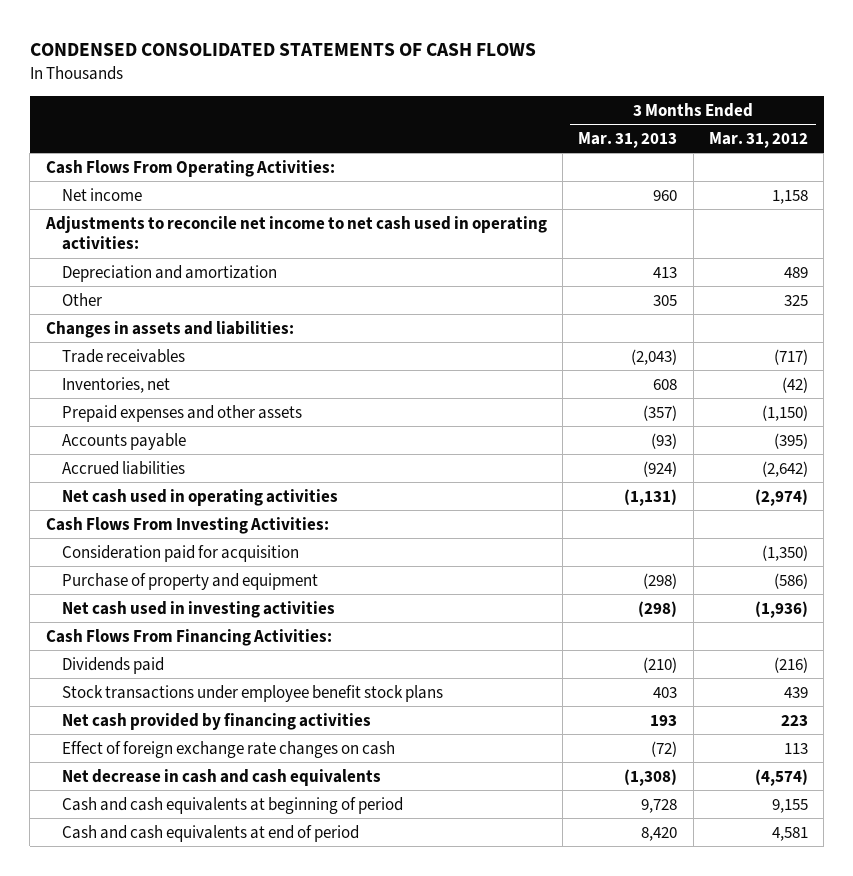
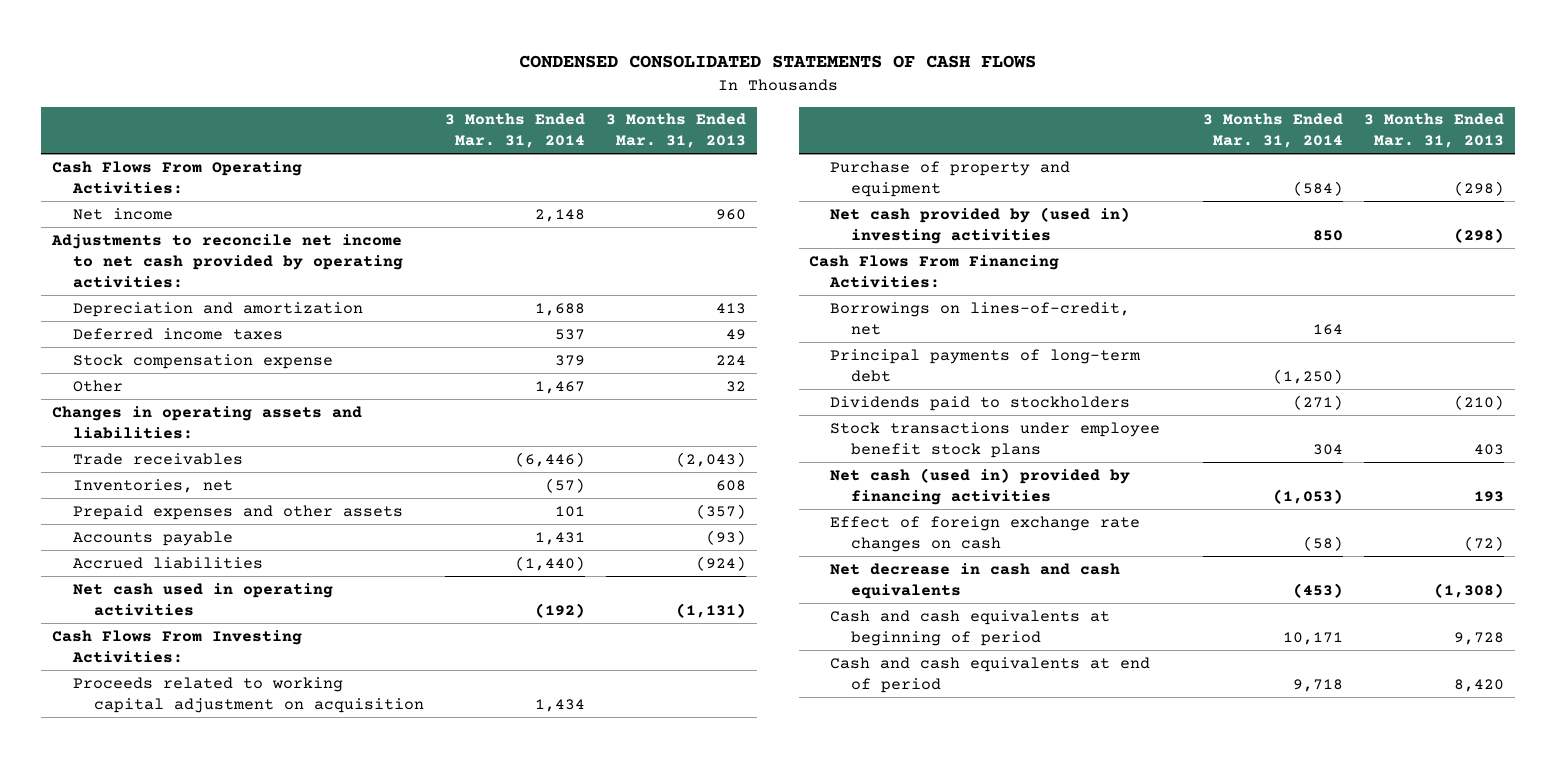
[708,131,808,148] Mar. 31, 2012 -> none
none -> [444,113,585,149] 3 Months Ended Mar. 31, 2014
[44,215,547,251] Adjustments to reconcile net income to net cash used in operating activities: -> [50,233,403,288] Adjustments to reconcile net income to net cash provided by operating activities:
none -> [72,327,283,340] Deferred income taxes
none -> [72,353,333,369] Stock compensation expense
[653,294,678,306] 305 -> [726,380,747,392] 32
[45,320,294,338] Changes in assets and liabilities: -> [51,405,362,439] Changes in operating assets and liabilities:
[61,544,299,562] Consideration paid for acquisition -> none
none -> [72,676,424,713] Proceeds related to working capital adjustment on acquisition
[61,600,335,618] Net cash used in investing activities -> [830,206,1131,244] Net cash provided by (used in) investing activities
none -> [830,301,1131,335] Borrowings on lines-of-credit, net
none -> [830,348,1142,382] Principal payments of long-term debt
[61,656,164,674] Dividends paid -> [830,395,1131,411] Dividends paid to stockholders
[61,712,371,730] Net cash provided by financing activities -> [830,467,1131,505] Net cash (used in) provided by financing activities

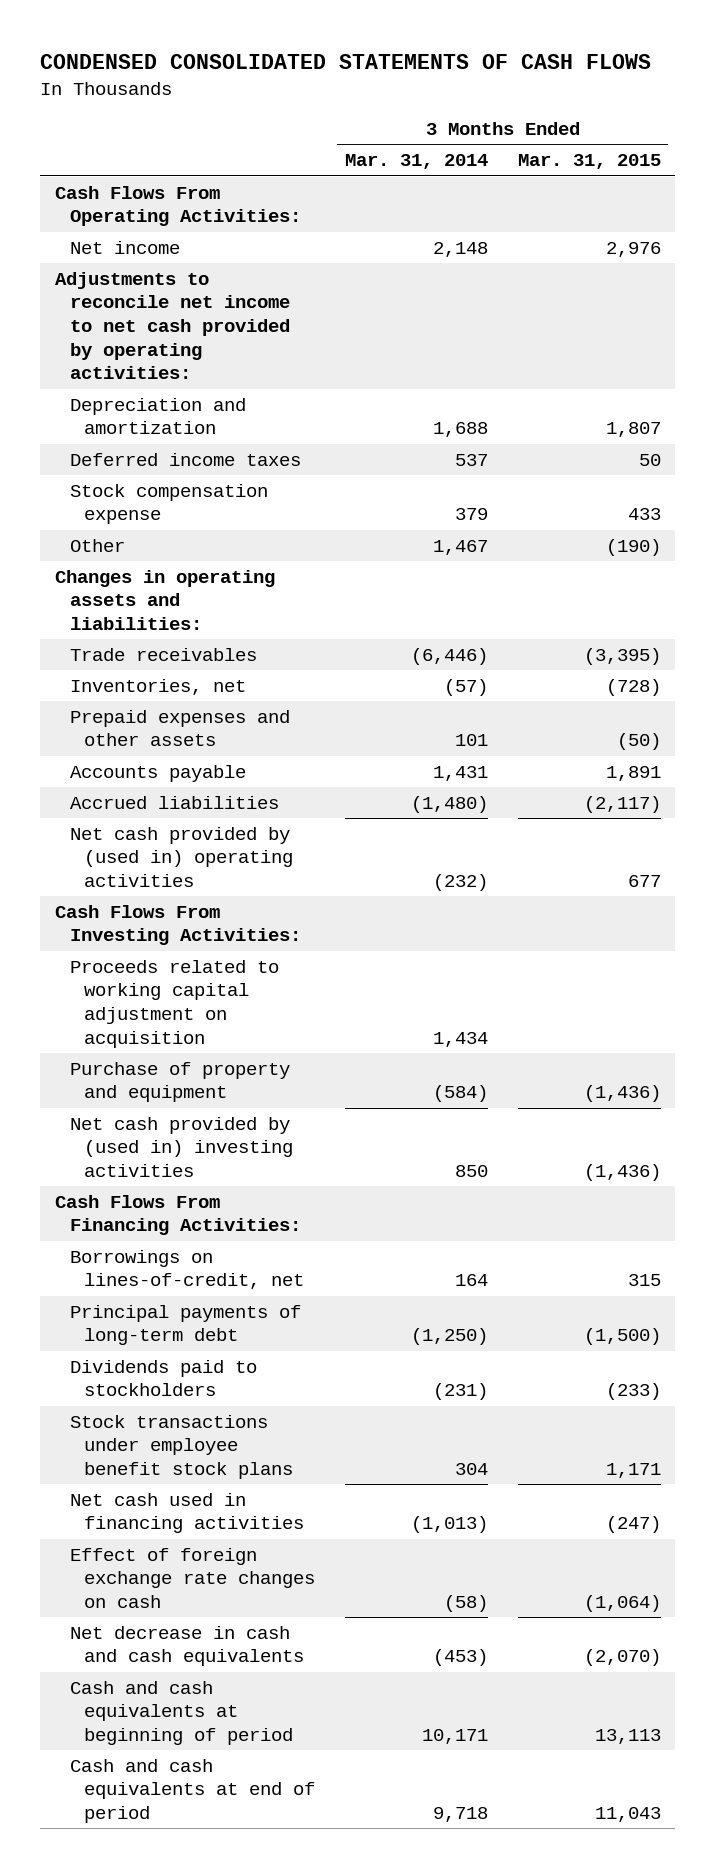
[606,113,747,149] 3 Months Ended Mar. 31, 2013 -> none
none -> [517,154,661,170] Mar. 31, 2015
[514,555,585,571] (1,440) -> [410,795,488,813] (1,480)
[72,582,333,616] Net cash used in operating activities -> [69,826,293,888] Net cash provided by (used in) operating activities
[534,602,585,618] (192) -> [432,874,488,892] (232)
[1292,394,1343,410] (271) -> [432,1383,488,1401] (231)
[830,467,1131,505] Net cash (used in) provided by financing activities -> [69,1492,304,1534] Net cash used in financing activities
[1272,488,1343,504] (1,053) -> [410,1516,488,1534] (1,013)

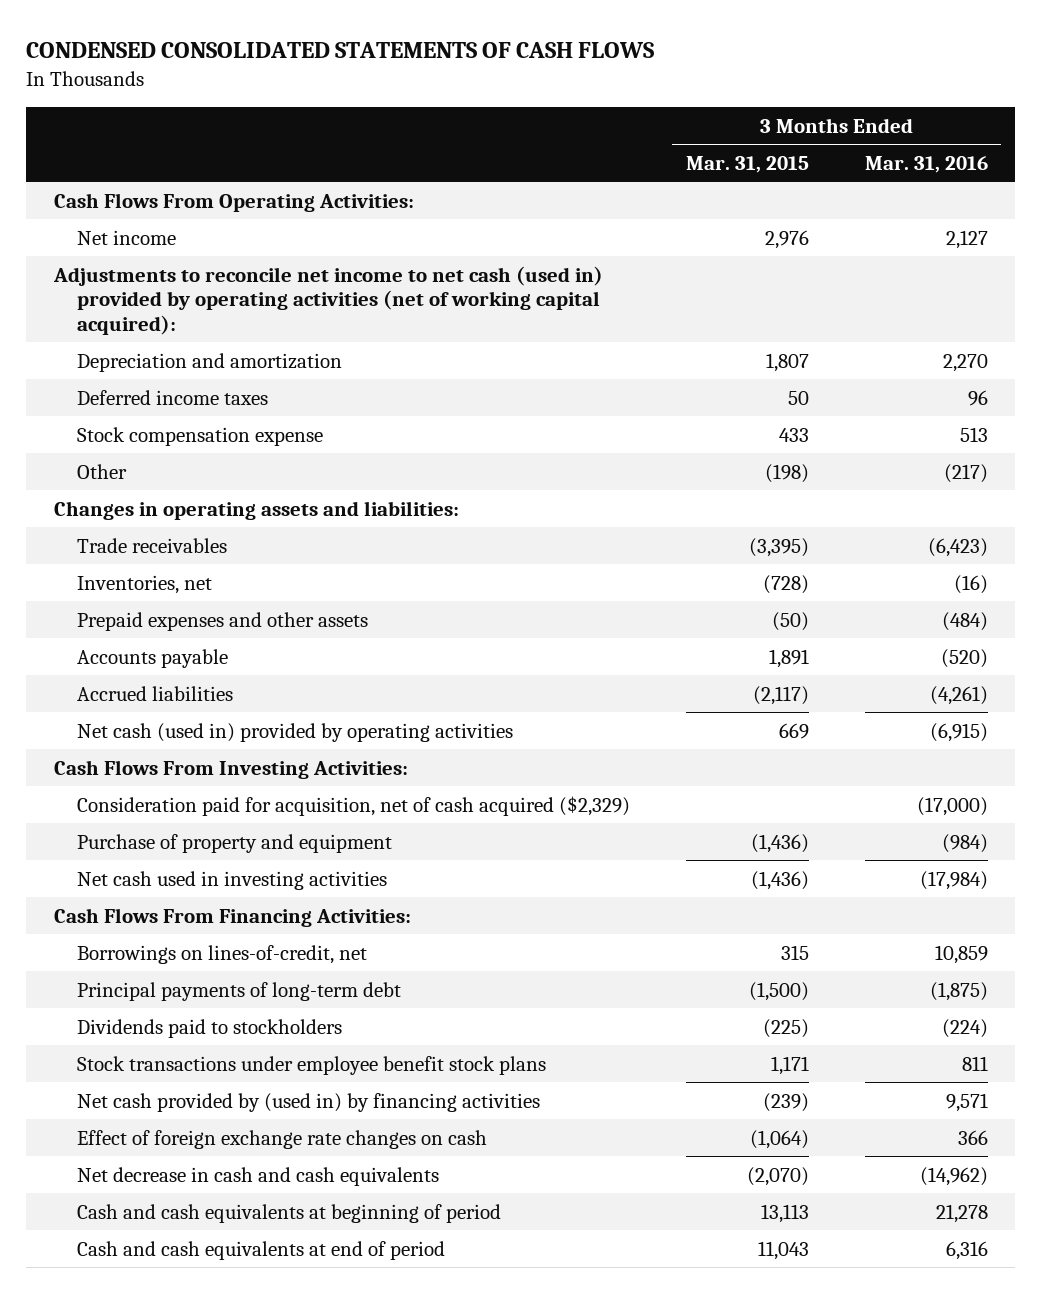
[344,154,488,170] Mar. 31, 2014 -> none
none -> [864,155,988,173] Mar. 31, 2016
[55,271,290,380] Adjustments to reconcile net income to net cash provided by operating activities: -> [52,265,603,335] Adjustments to reconcile net income to net cash (used in) provided by operating activities (net of working capital acquired):
[605,538,661,556] (190) -> [764,463,809,483] (198)
[69,826,293,888] Net cash provided by (used in) operating activities -> [76,722,513,742] Net cash (used in) provided by operating activities
[627,875,661,888] 677 -> [778,722,809,739] 669
[69,959,279,1048] Proceeds related to working capital adjustment on acquisition -> none
none -> [76,795,630,816] Consideration paid for acquisition, net of cash acquired ($2,329)
[69,1116,293,1178] Net cash provided by (used in) investing activities -> [76,870,387,890] Net cash used in investing activities
[605,1383,661,1401] (233) -> [762,1018,809,1038] (225)
[69,1492,304,1534] Net cash used in financing activities -> [76,1092,540,1112] Net cash provided by (used in) by financing activities
[605,1516,661,1534] (247) -> [762,1092,809,1112] (239)

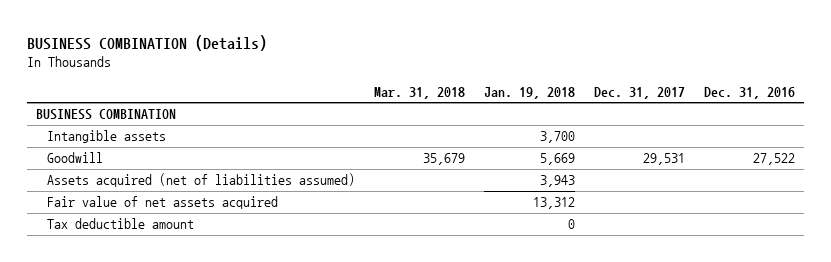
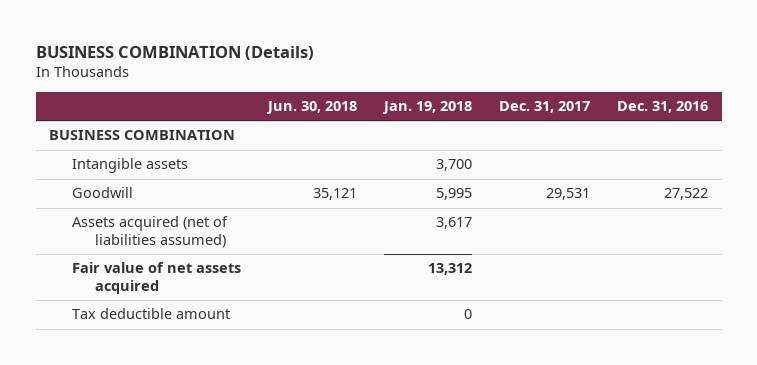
[373,86,465,99] Mar. 31, 2018 -> none
none -> [266,101,358,115] Jun. 30, 2018
[539,153,575,166] 5,669 -> [436,188,473,201] 5,995
[539,175,575,188] 3,943 -> [436,217,473,230] 3,617

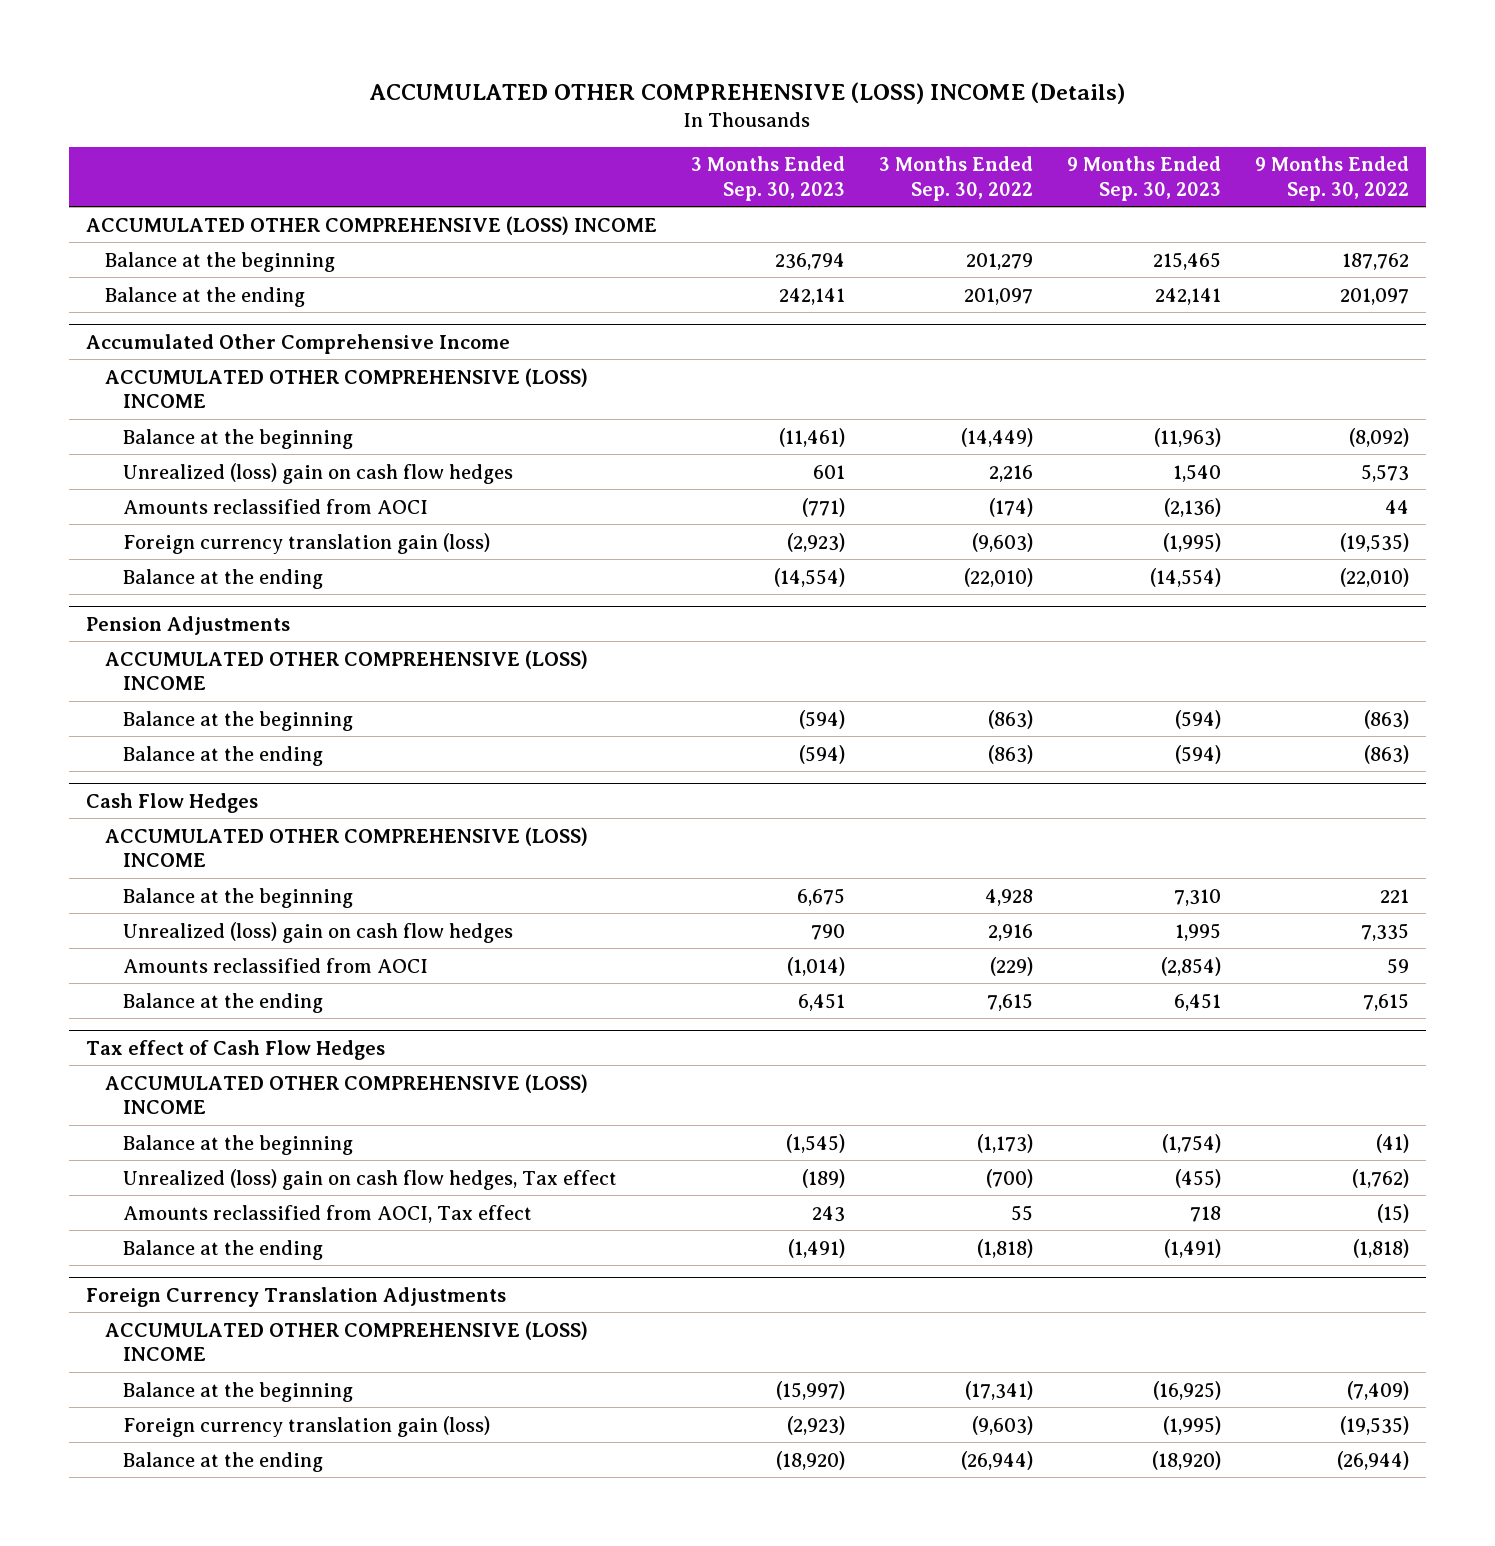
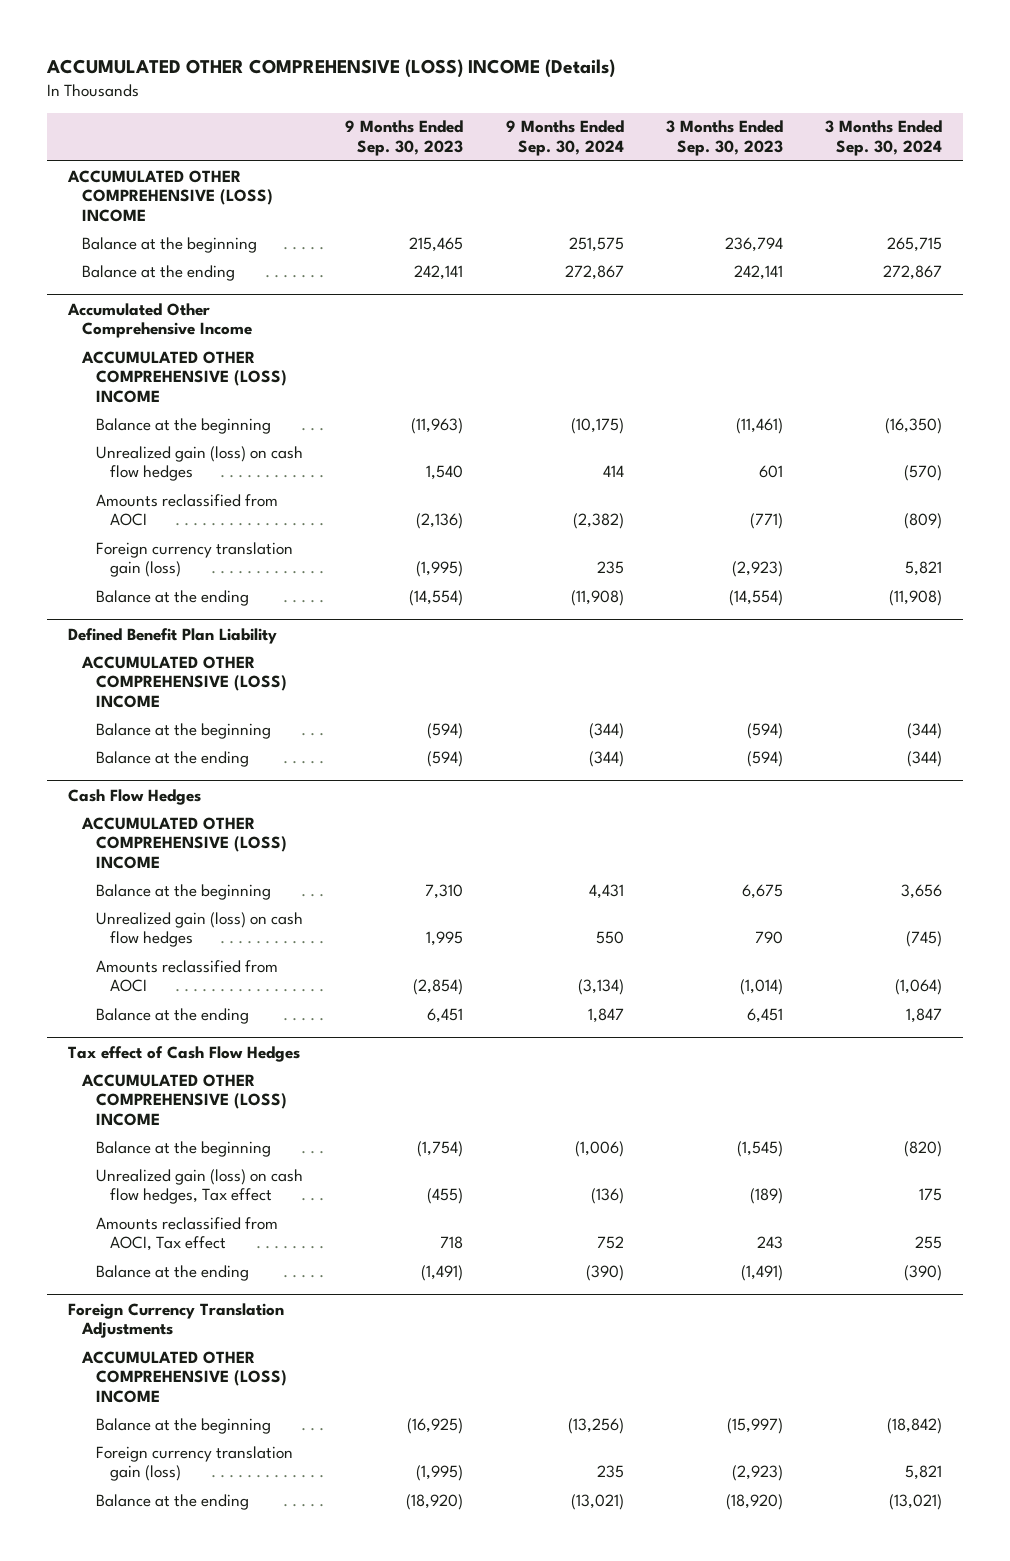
[878,156,1033,201] 3 Months Ended Sep. 30, 2022 -> none
[1254,156,1409,201] 9 Months Ended Sep. 30, 2022 -> none
none -> [505,120,624,157] 9 Months Ended Sep. 30, 2024
none -> [825,120,943,157] 3 Months Ended Sep. 30, 2024
[123,462,514,484] Unrealized (loss) gain on cash flow hedges -> [96,445,304,482] Unrealized gain (loss) on cash flow hedges
[85,615,290,635] Pension Adjustments -> [68,627,278,644] Defined Benefit Plan Liability
[123,921,514,943] Unrealized (loss) gain on cash flow hedges -> [96,911,304,948] Unrealized gain (loss) on cash flow hedges
[123,1168,618,1190] Unrealized (loss) gain on cash flow hedges, Tax effect -> [96,1168,304,1205] Unrealized gain (loss) on cash flow hedges, Tax effect

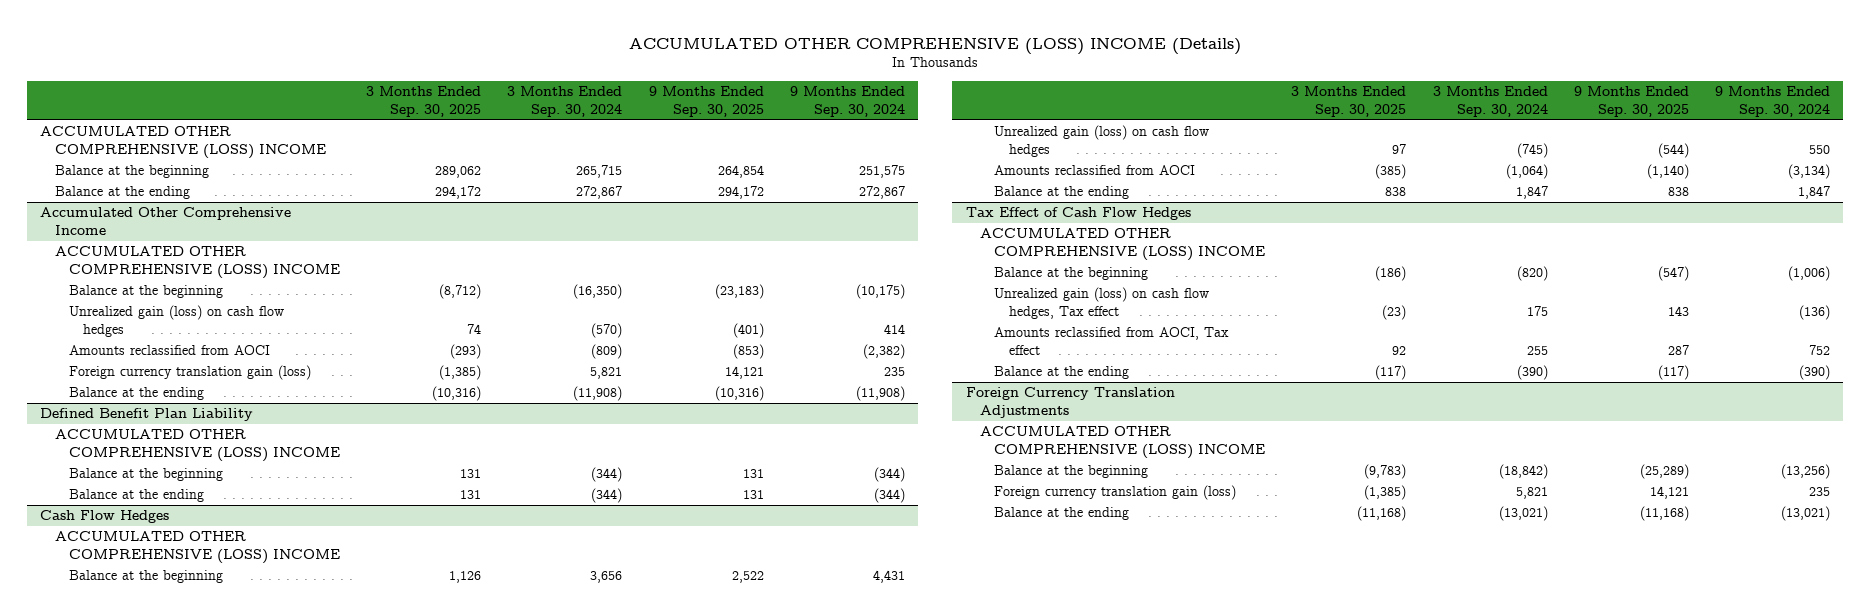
[345,120,464,157] 9 Months Ended Sep. 30, 2023 -> none
[665,120,783,157] 3 Months Ended Sep. 30, 2023 -> none
none -> [366,86,482,117] 3 Months Ended Sep. 30, 2025
none -> [648,86,764,117] 9 Months Ended Sep. 30, 2025
[68,1045,301,1062] Tax effect of Cash Flow Hedges -> [965,207,1191,221] Tax Effect of Cash Flow Hedges

